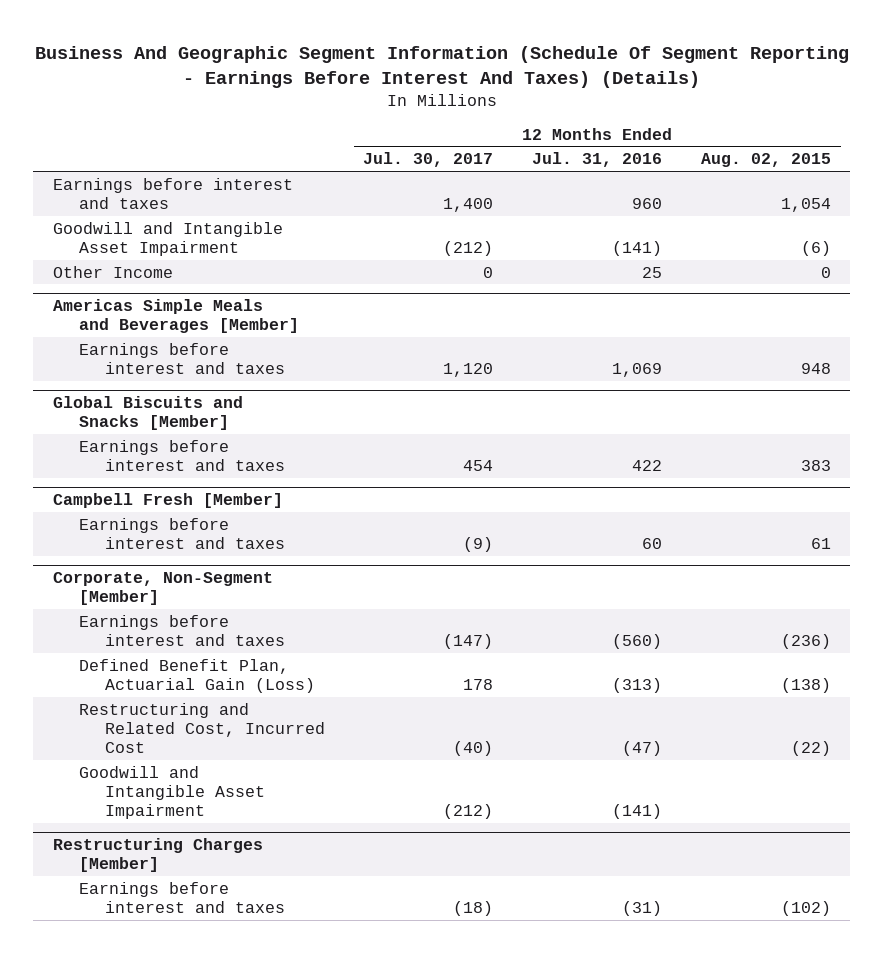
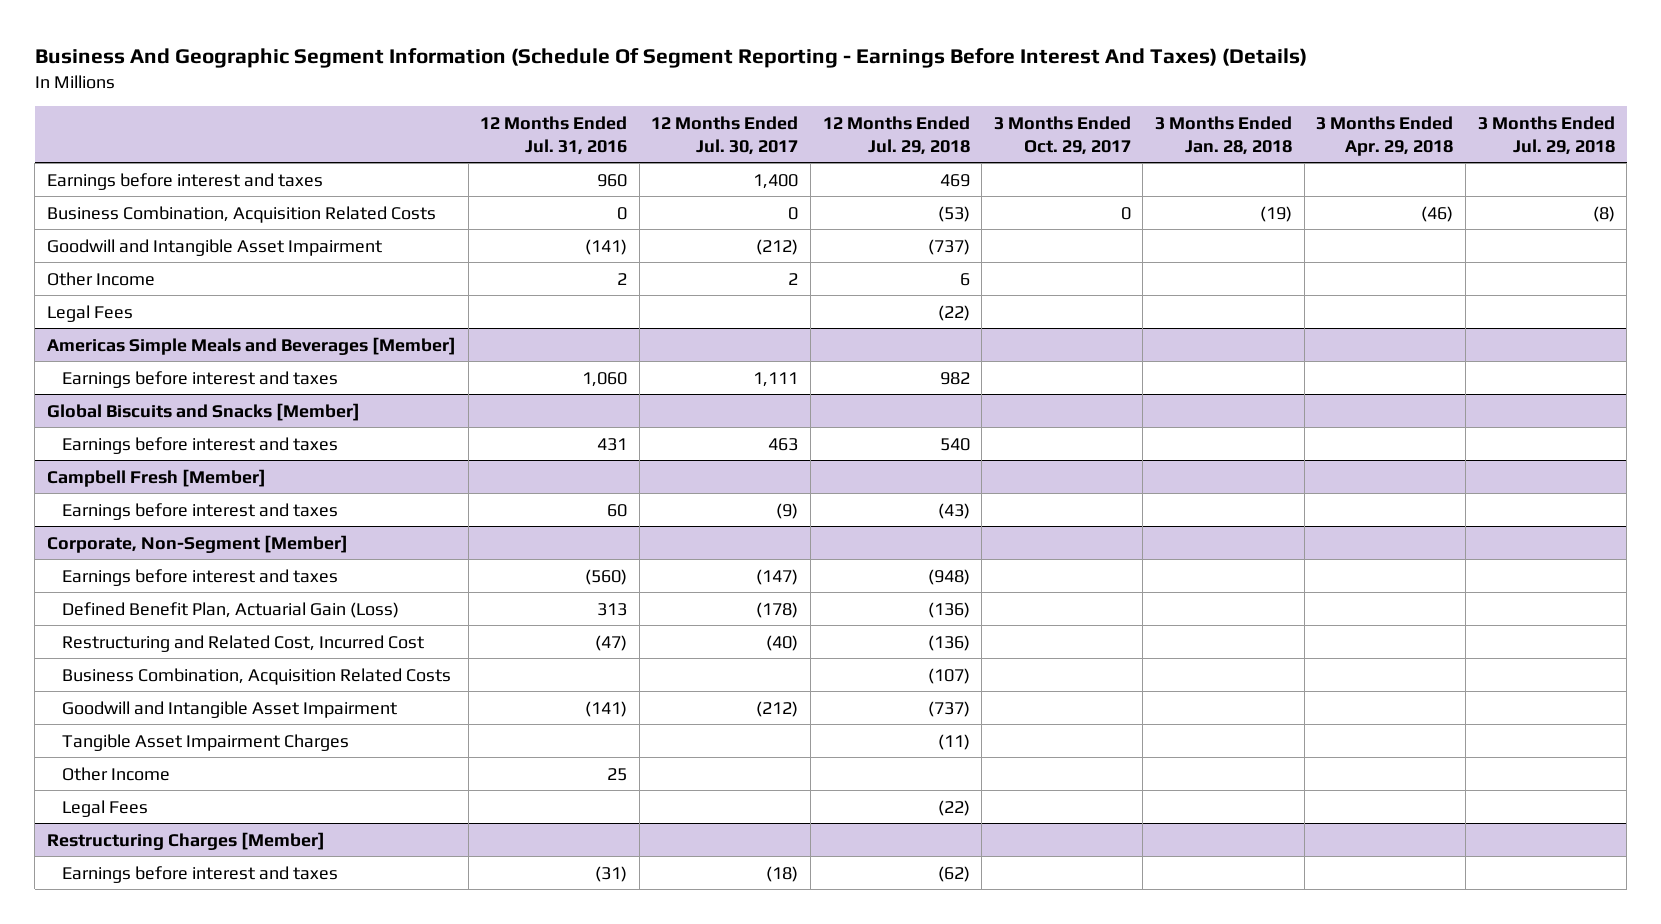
[700,153,831,168] Aug. 02, 2015 -> none
none -> [822,115,970,155] 12 Months Ended Jul. 29, 2018
none -> [993,115,1131,155] 3 Months Ended Oct. 29, 2017
none -> [1155,115,1293,155] 3 Months Ended Jan. 28, 2018
none -> [1316,115,1454,156] 3 Months Ended Apr. 29, 2018
none -> [1477,115,1615,155] 3 Months Ended Jul. 29, 2018
none -> [46,205,436,223] Business Combination, Acquisition Related Costs
[483,266,494,278] 0 -> [788,272,799,285] 2
[642,266,663,278] 25 -> [617,272,628,285] 2
none -> [46,304,133,322] Legal Fees
[443,362,494,377] 1,120 -> [753,371,799,387] 1,111
[612,362,663,377] 1,069 -> [582,371,628,387] 1,060
[463,459,494,471] 454 -> [768,437,799,451] 463
[632,459,663,471] 422 -> [597,437,628,451] 431
[463,678,494,690] 178 -> [756,601,799,618] (178)
[612,677,663,693] (313) -> [597,602,628,616] 313
none -> [61,667,451,685] Business Combination, Acquisition Related Costs
none -> [61,733,349,751] Tangible Asset Impairment Charges
none -> [61,766,170,781] Other Income
none -> [61,799,148,817] Legal Fees

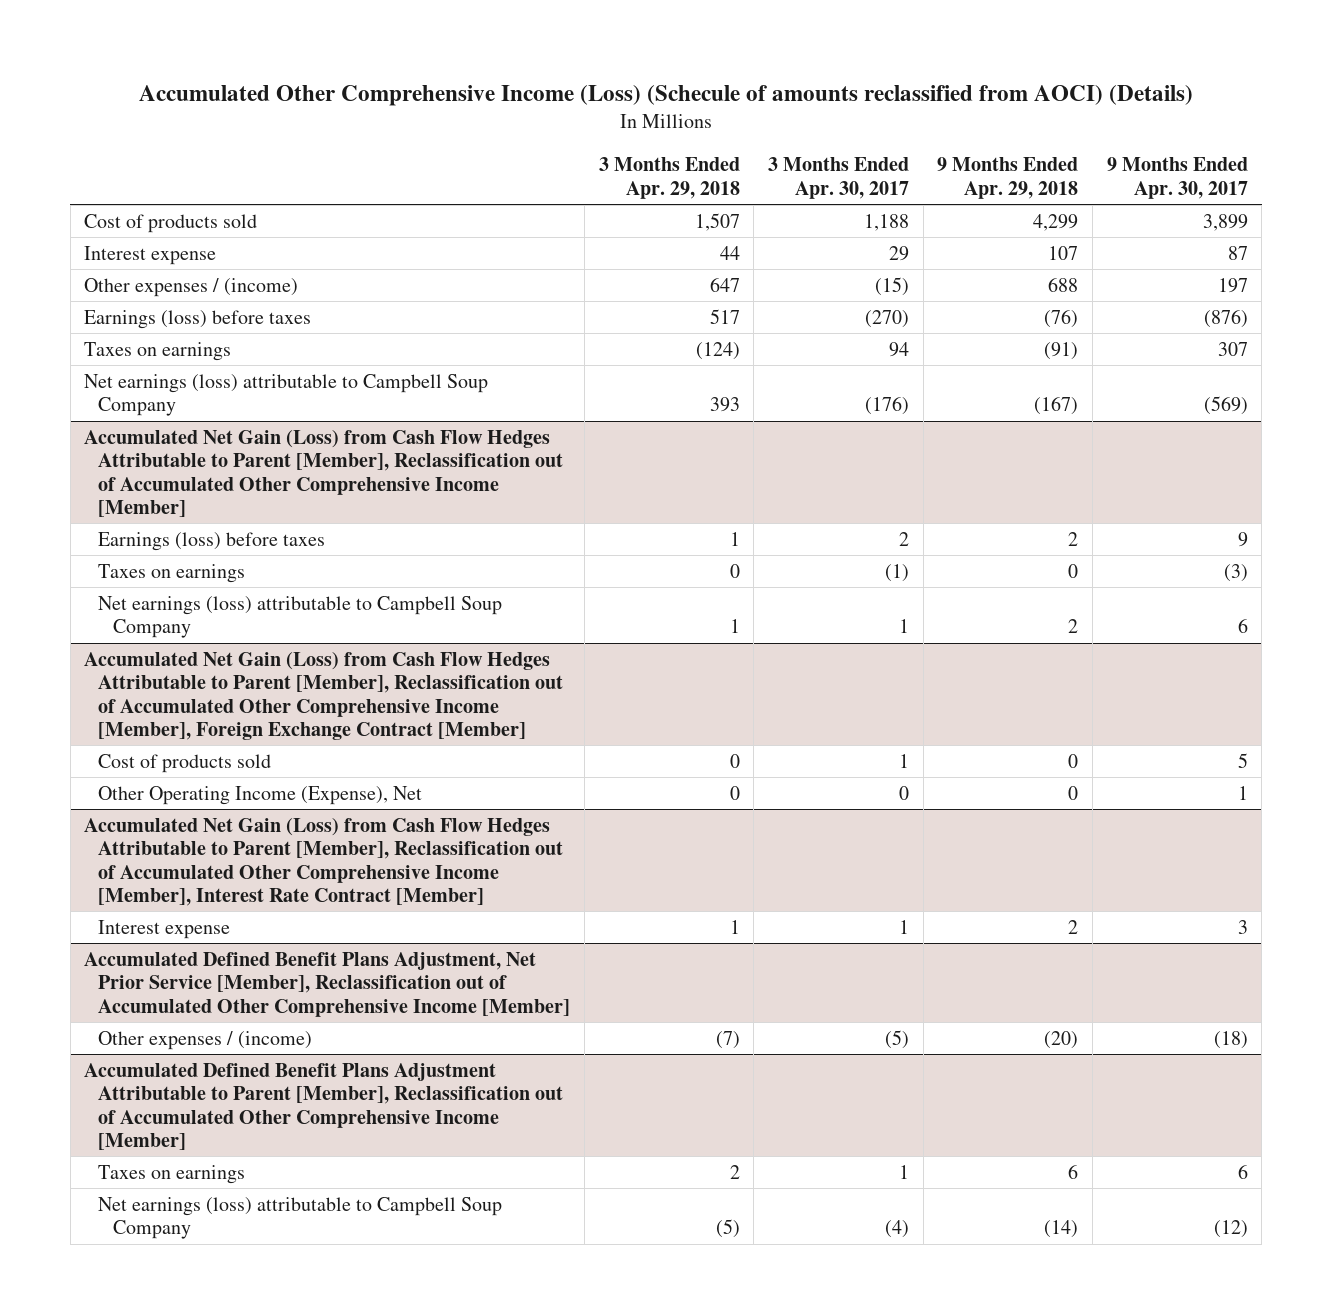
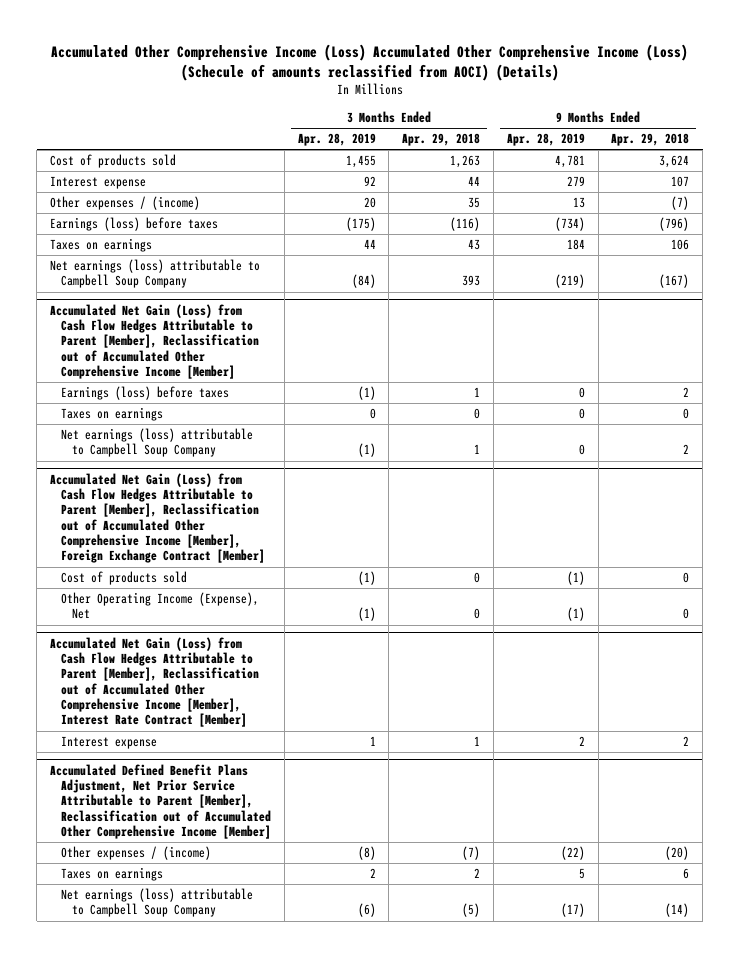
[138,85,1193,107] Accumulated Other Comprehensive Income (Loss) (Schecule of amounts reclassified from AOCI) (Details) -> [50,43,688,81] Accumulated Other Comprehensive Income (Loss) Accumulated Other Comprehensive Income (Loss) (Schecule of amounts reclassified from AOCI) (Details)
[768,157,910,199] 3 Months Ended Apr. 30, 2017 -> none
[1106,157,1248,199] 9 Months Ended Apr. 30, 2017 -> none
none -> [297,133,376,147] Apr. 28, 2019
none -> [506,133,585,147] Apr. 28, 2019
[694,212,740,231] 1,507 -> [450,155,481,169] 1,263
[1033,213,1079,231] 4,299 -> [659,155,690,169] 3,624
[709,276,740,292] 647 -> [468,197,481,209] 35
[1048,276,1079,292] 688 -> [671,196,690,211] (7)
[709,308,740,324] 517 -> [450,217,481,232] (116)
[1044,308,1079,328] (76) -> [659,217,690,232] (796)
[695,341,740,360] (124) -> [468,239,481,251] 43
[1044,341,1079,360] (91) -> [671,239,690,251] 106
[84,951,571,1017] Accumulated Defined Benefit Plans Adjustment, Net Prior Service [Member], Reclassification out of Accumulated Other Comprehensive Income [Member] -> [49,763,272,840] Accumulated Defined Benefit Plans Adjustment, Net Prior Service Attributable to Parent [Member], Reclassification out of Accumulated Other Comprehensive Income [Member]
[84,1062,564,1150] Accumulated Defined Benefit Plans Adjustment Attributable to Parent [Member], Reclassification out of Accumulated Other Comprehensive Income [Member] -> none

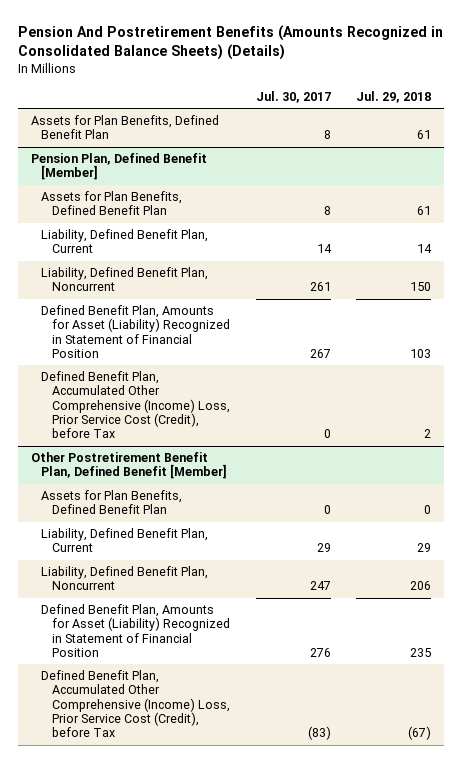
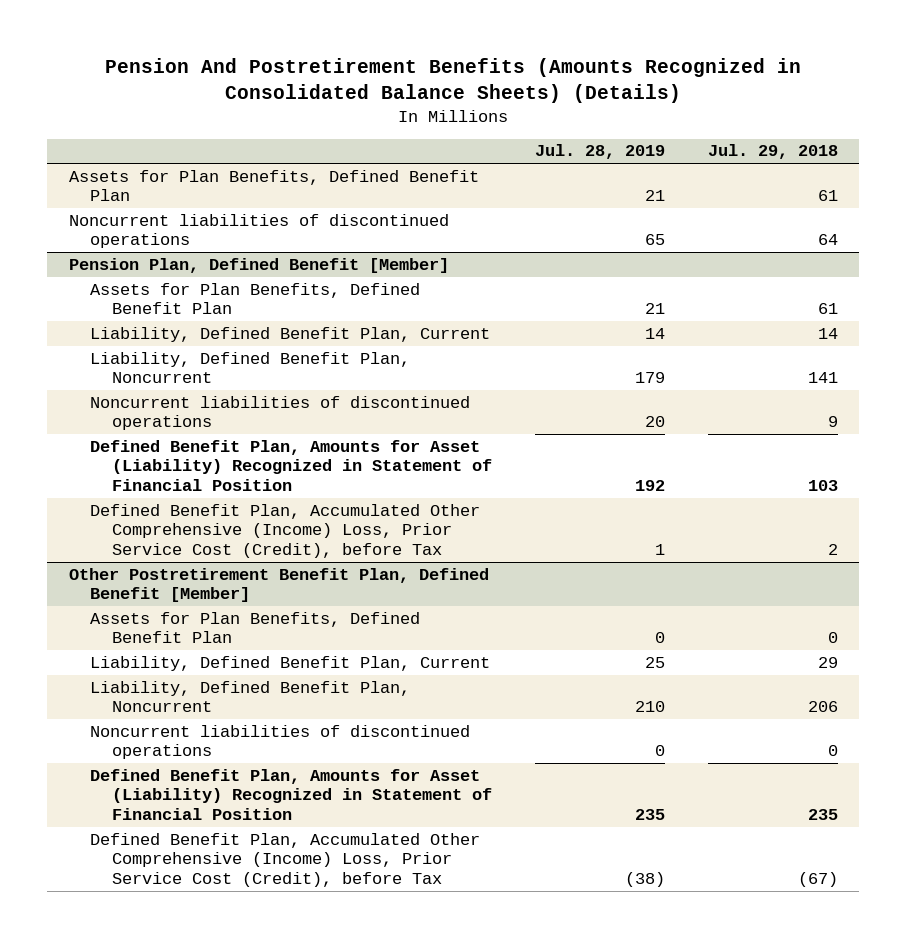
[255,91,331,104] Jul. 30, 2017 -> none
none -> [534,144,665,160] Jul. 28, 2019
none -> [68,213,449,249] Noncurrent liabilities of discontinued operations
[410,282,432,292] 150 -> [807,372,838,384] 141
none -> [90,395,471,431] Noncurrent liabilities of discontinued operations
none -> [90,724,471,760] Noncurrent liabilities of discontinued operations

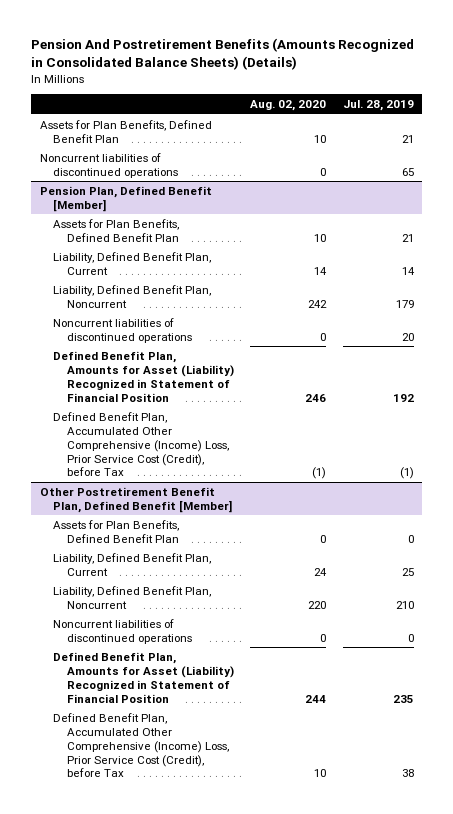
[707,144,838,160] Jul. 29, 2018 -> none
none -> [250,100,327,112] Aug. 02, 2020
[654,543,665,555] 1 -> [399,467,414,480] (1)
[624,871,665,887] (38) -> [401,769,414,778] 38

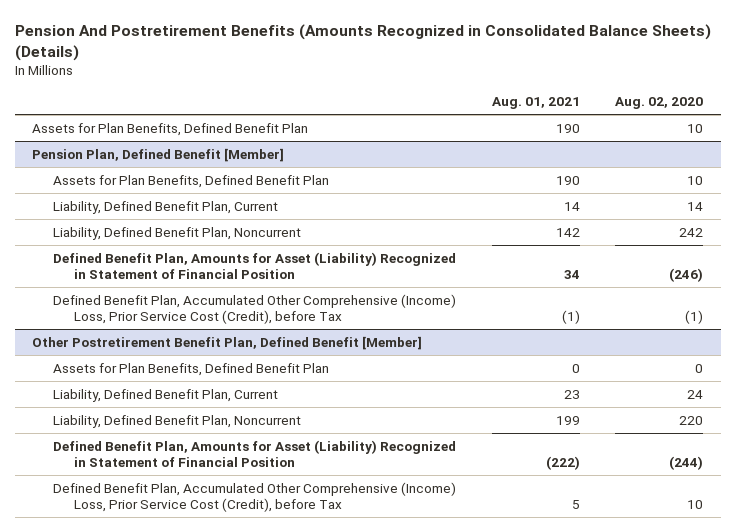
[342,100,414,112] Jul. 28, 2019 -> none
none -> [491,97,580,110] Aug. 01, 2021
[39,152,179,178] Noncurrent liabilities of discontinued operations -> none
[53,317,193,343] Noncurrent liabilities of discontinued operations -> none
[305,393,327,402] 246 -> [669,268,704,283] (246)
[53,618,193,644] Noncurrent liabilities of discontinued operations -> none
[305,694,327,703] 244 -> [669,456,704,471] (244)

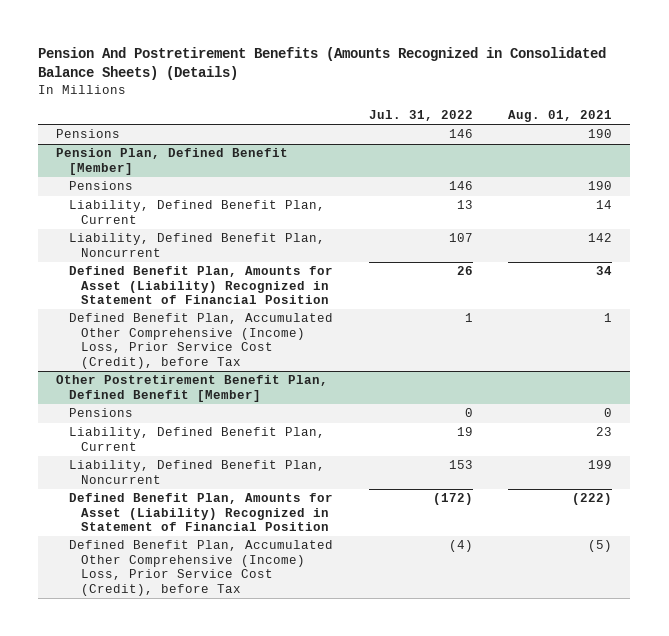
[615,97,704,110] Aug. 02, 2020 -> none
none -> [368,110,473,122] Jul. 31, 2022
[32,122,309,136] Assets for Plan Benefits, Defined Benefit Plan -> [56,129,121,139] Pensions
[53,174,330,188] Assets for Plan Benefits, Defined Benefit Plan -> [68,181,133,191] Pensions
[561,310,580,325] (1) -> [604,313,613,323] 1
[53,362,330,376] Assets for Plan Benefits, Defined Benefit Plan -> [68,408,133,418] Pensions
[571,500,580,510] 5 -> [588,540,613,553] (5)

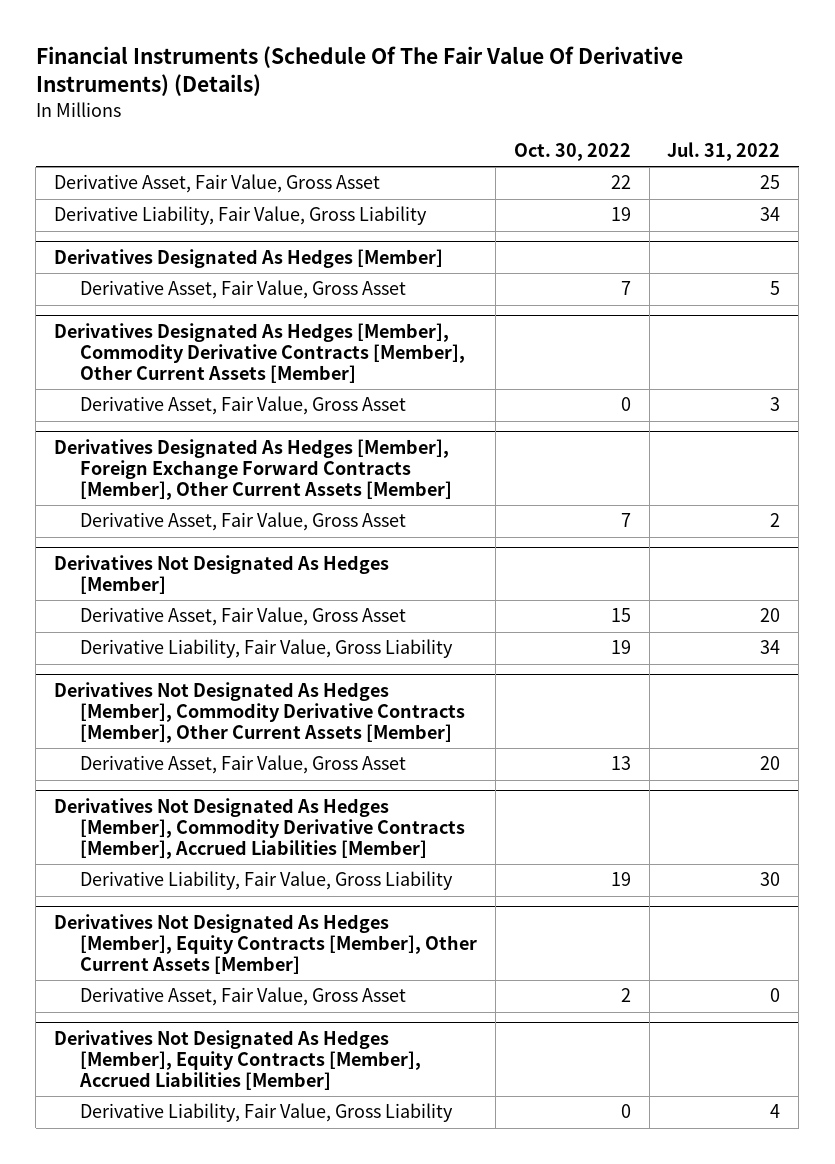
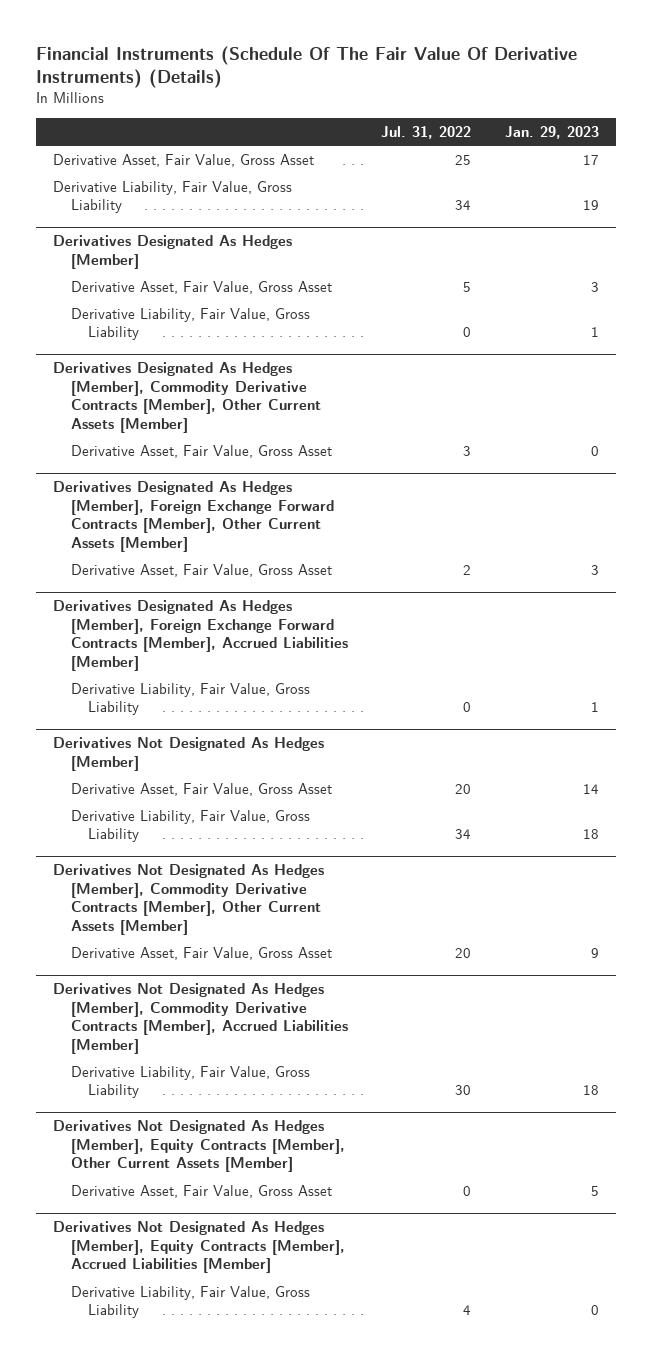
[513,143,631,162] Oct. 30, 2022 -> none
none -> [504,126,599,140] Jan. 29, 2023
none -> [70,307,310,341] Derivative Liability, Fair Value, Gross Liability
none -> [52,600,348,672] Derivatives Designated As Hedges [Member], Foreign Exchange Forward Contracts [Member], Accrued Liabilities [Member]
none -> [70,682,310,716] Derivative Liability, Fair Value, Gross Liability

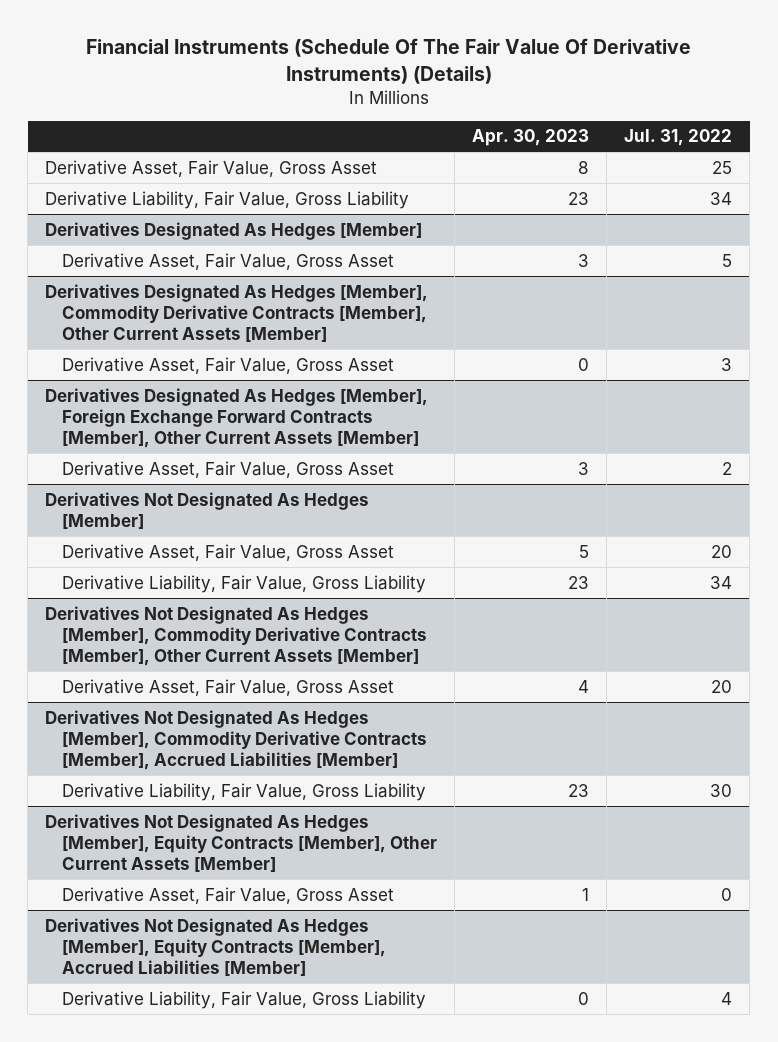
[504,126,599,140] Jan. 29, 2023 -> none
none -> [472,129,590,147] Apr. 30, 2023
[70,307,310,341] Derivative Liability, Fair Value, Gross Liability -> none
[52,600,348,672] Derivatives Designated As Hedges [Member], Foreign Exchange Forward Contracts [Member], Accrued Liabilities [Member] -> none
[70,682,310,716] Derivative Liability, Fair Value, Gross Liability -> none

